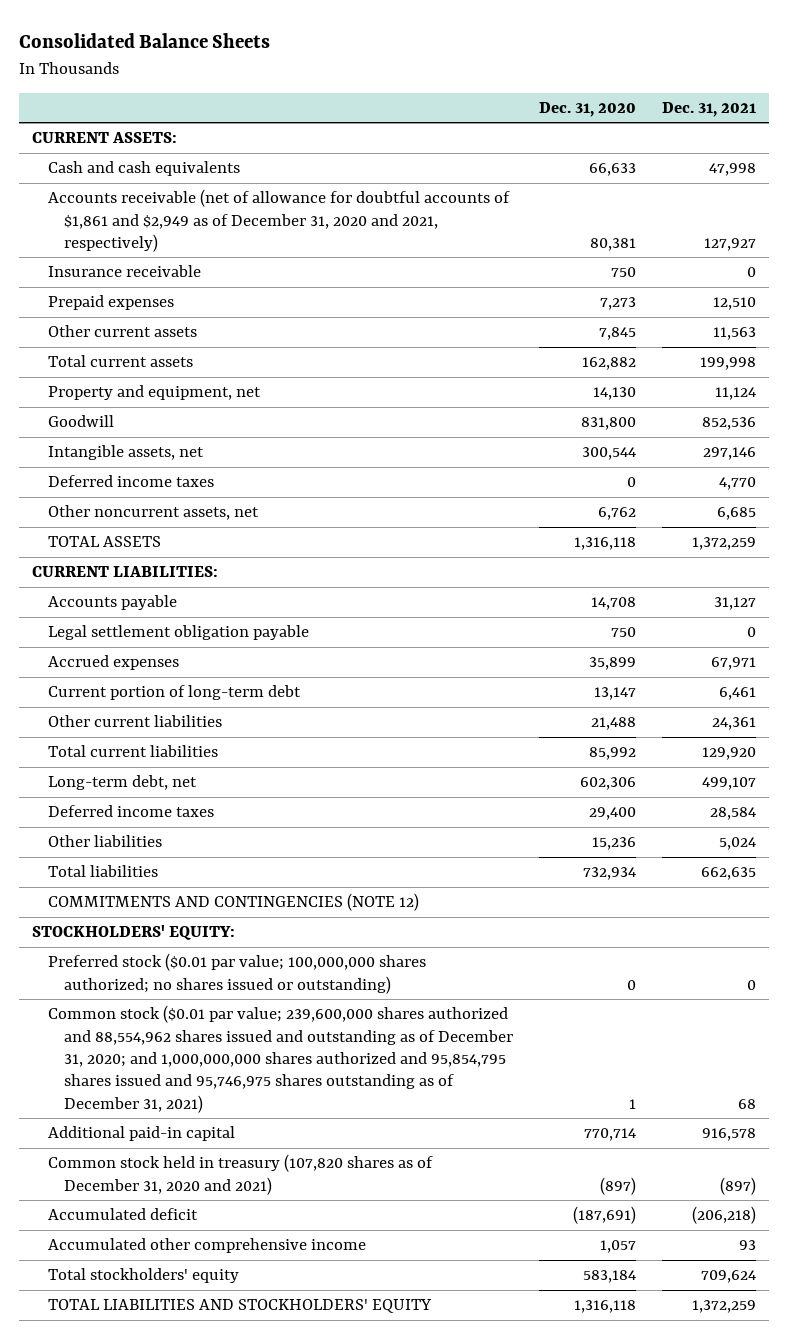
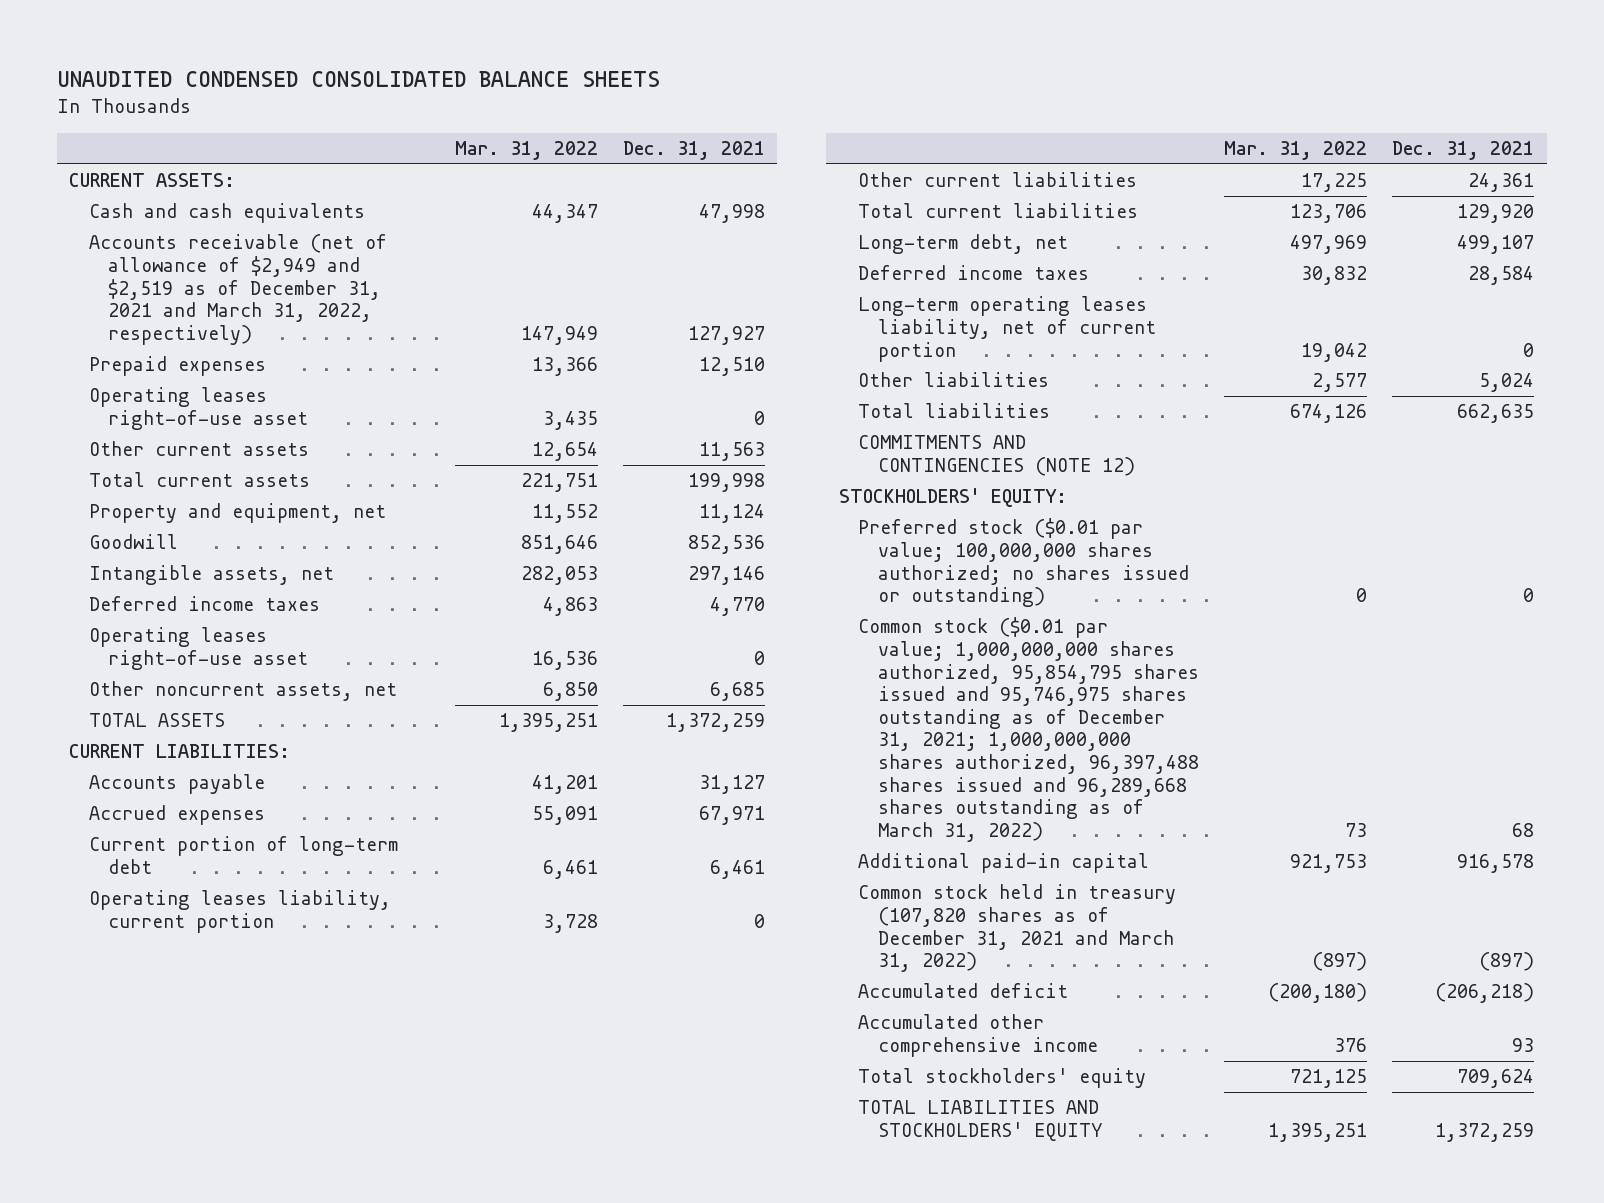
[18,33,270,49] Consolidated Balance Sheets -> [56,70,660,87] UNAUDITED CONDENSED CONSOLIDATED BALANCE SHEETS
[539,102,637,118] Dec. 31, 2020 -> none
none -> [454,141,598,161] Mar. 31, 2022
[48,265,202,278] Insurance receivable -> none
[48,189,511,252] Accounts receivable (net of allowance for doubtful accounts of $1,861 and $2,949 as of December 31, 2020 and 2021, respectively) -> [88,234,387,345] Accounts receivable (net of allowance of $2,949 and $2,519 as of December 31, 2021 and March 31, 2022, respectively)
none -> [88,387,309,430] Operating leases right-of-use asset
none -> [88,627,309,670] Operating leases right-of-use asset
[48,625,310,641] Legal settlement obligation payable -> none
none -> [88,890,391,933] Operating leases liability, current portion
none -> [858,296,1157,362] Long-term operating leases liability, net of current portion
[48,1005,514,1113] Common stock ($0.01 par value; 239,600,000 shares authorized and 88,554,962 shares issued and outstanding as of December 31, 2020; and 1,000,000,000 shares authorized and 95,854,795 shares issued and 95,746,975 shares outstanding as of December 31, 2021) -> [858,617,1200,843] Common stock ($0.01 par value; 1,000,000,000 shares authorized, 95,854,795 shares issued and 95,746,975 shares outstanding as of December 31, 2021; 1,000,000,000 shares authorized, 96,397,488 shares issued and 96,289,668 shares outstanding as of March 31, 2022)
[48,1154,434,1195] Common stock held in treasury (107,820 shares as of December 31, 2020 and 2021) -> [858,884,1177,973] Common stock held in treasury (107,820 shares as of December 31, 2021 and March 31, 2022)

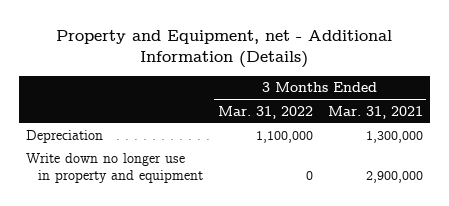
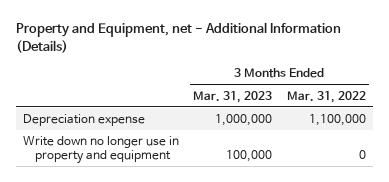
[327,105,423,119] Mar. 31, 2021 -> none
none -> [193,90,273,103] Mar. 31, 2023
[26,130,104,144] Depreciation -> [23,114,146,127] Depreciation expense

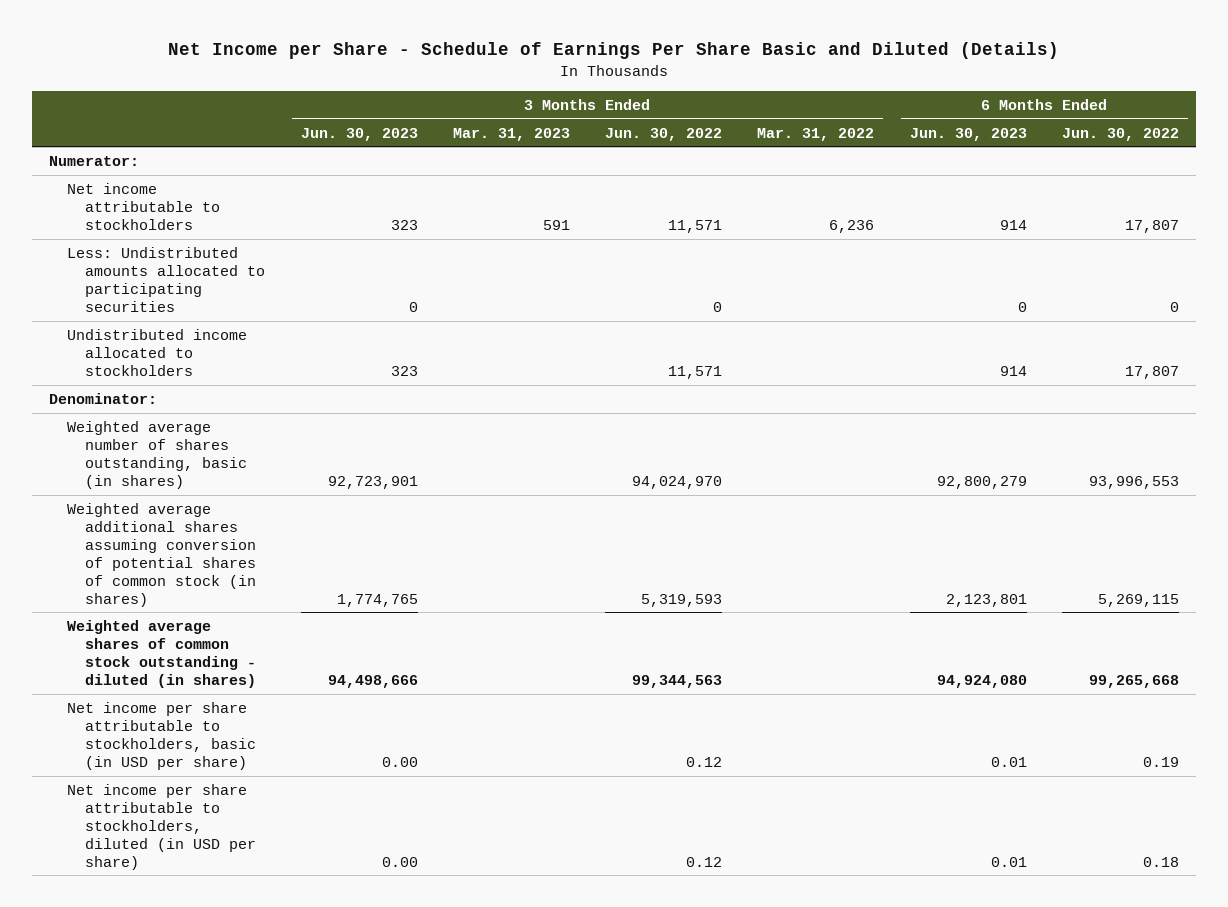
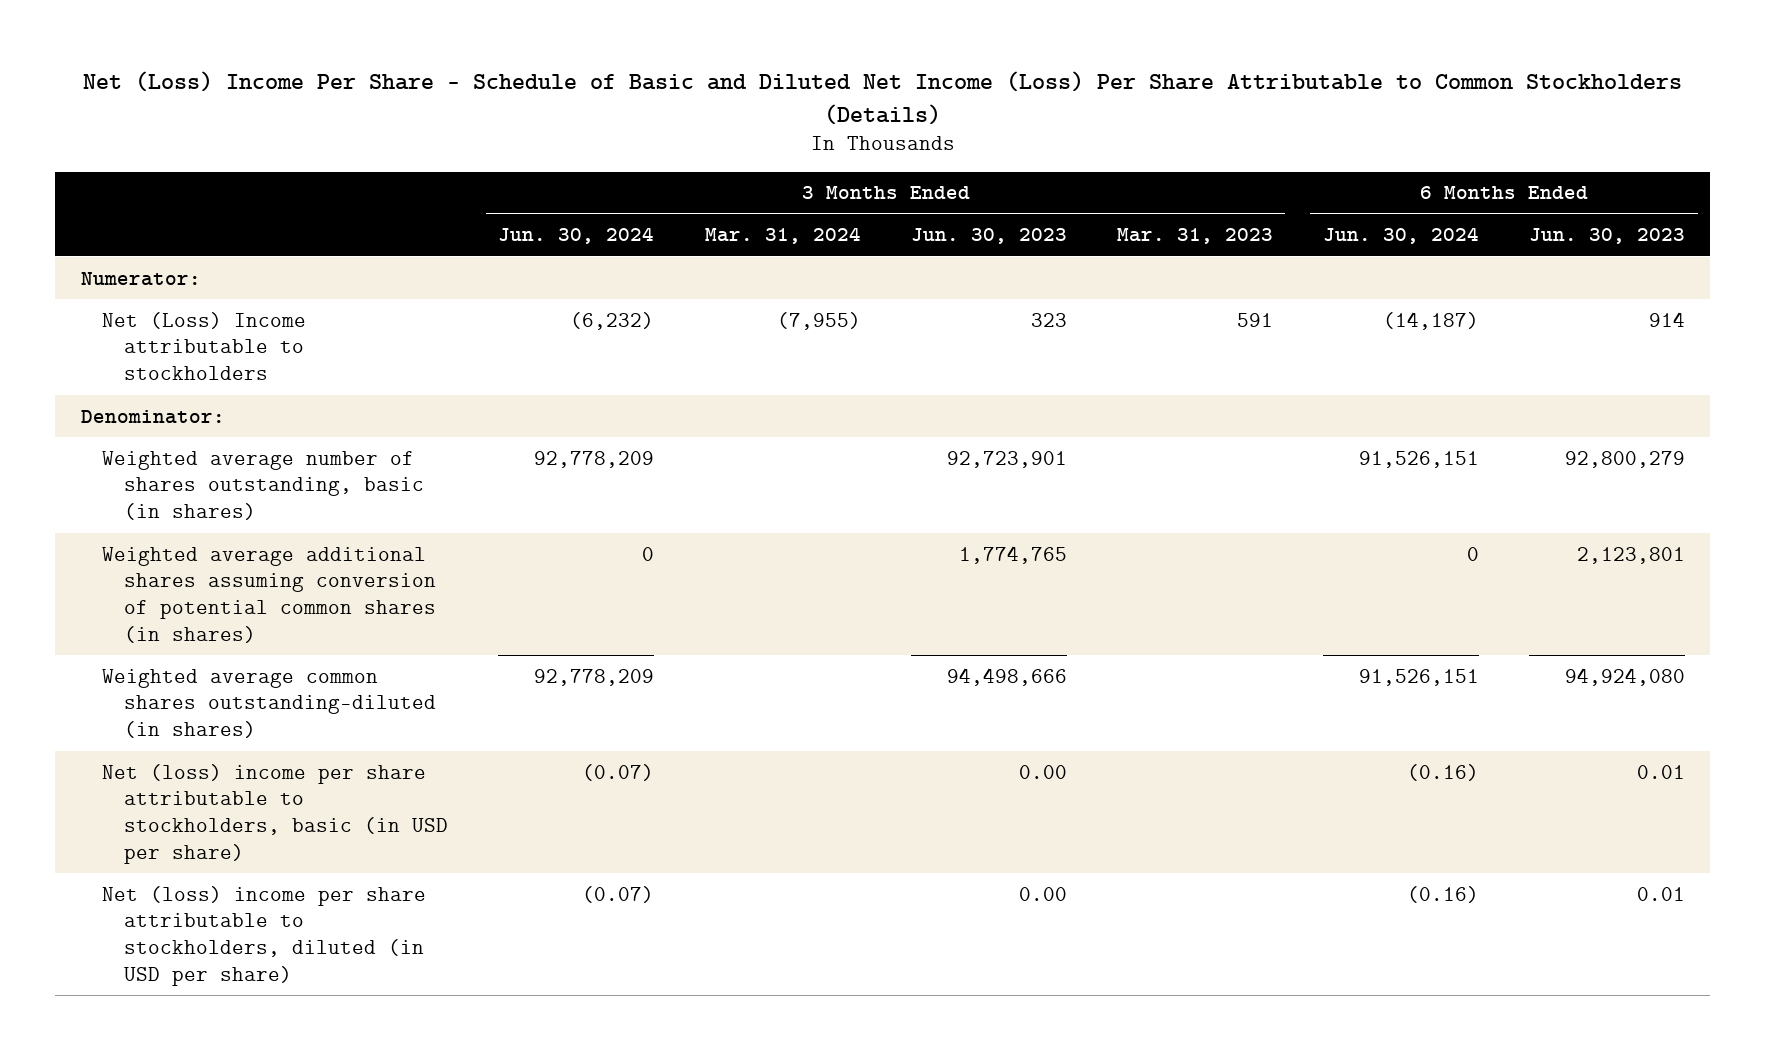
[168,42,1060,60] Net Income per Share - Schedule of Earnings Per Share Basic and Diluted (Details) -> [82,70,1682,125] Net (Loss) Income Per Share - Schedule of Basic and Diluted Net Income (Loss) Per Share Attributable to Common Stockholders (Details)
[605,127,723,141] Jun. 30, 2022 -> none
[757,127,875,141] Mar. 31, 2022 -> none
[1061,127,1179,141] Jun. 30, 2022 -> none
none -> [498,227,655,245] Jun. 30, 2024
none -> [704,227,861,245] Mar. 31, 2024
none -> [1322,227,1479,245] Jun. 30, 2024
[67,246,266,312] Less: Undistributed amounts allocated to participating securities -> none
[67,328,248,376] Undistributed income allocated to stockholders -> none
[67,182,221,230] Net income attributable to stockholders -> [102,311,307,381] Net (Loss) Income attributable to stockholders
[67,502,257,607] Weighted average additional shares assuming conversion of potential shares of common stock (in shares) -> [102,546,437,643] Weighted average additional shares assuming conversion of potential common shares (in shares)
[67,619,257,688] Weighted average shares of common stock outstanding - diluted (in shares) -> [102,668,437,739] Weighted average common shares outstanding-diluted (in shares)
[67,701,257,770] Net income per share attributable to stockholders, basic (in USD per share) -> [102,763,449,864] Net (loss) income per share attributable to stockholders, basic (in USD per share)
[67,783,257,870] Net income per share attributable to stockholders, diluted (in USD per share) -> [102,885,427,986] Net (loss) income per share attributable to stockholders, diluted (in USD per share)

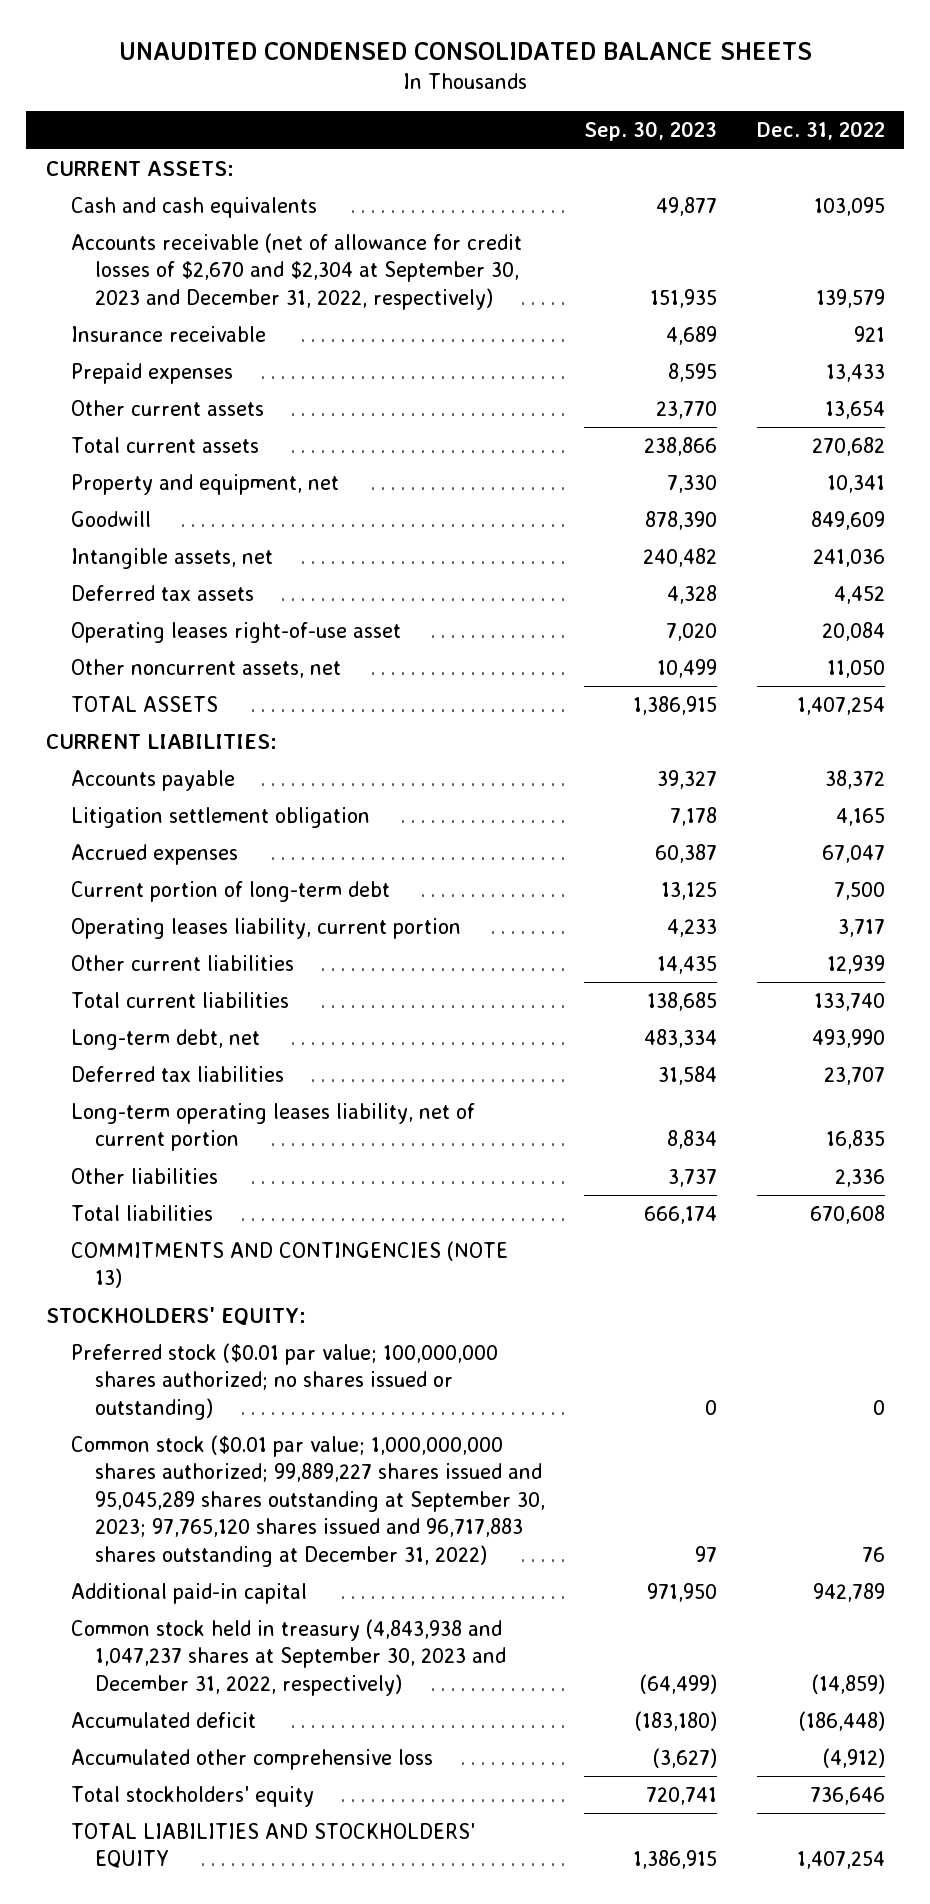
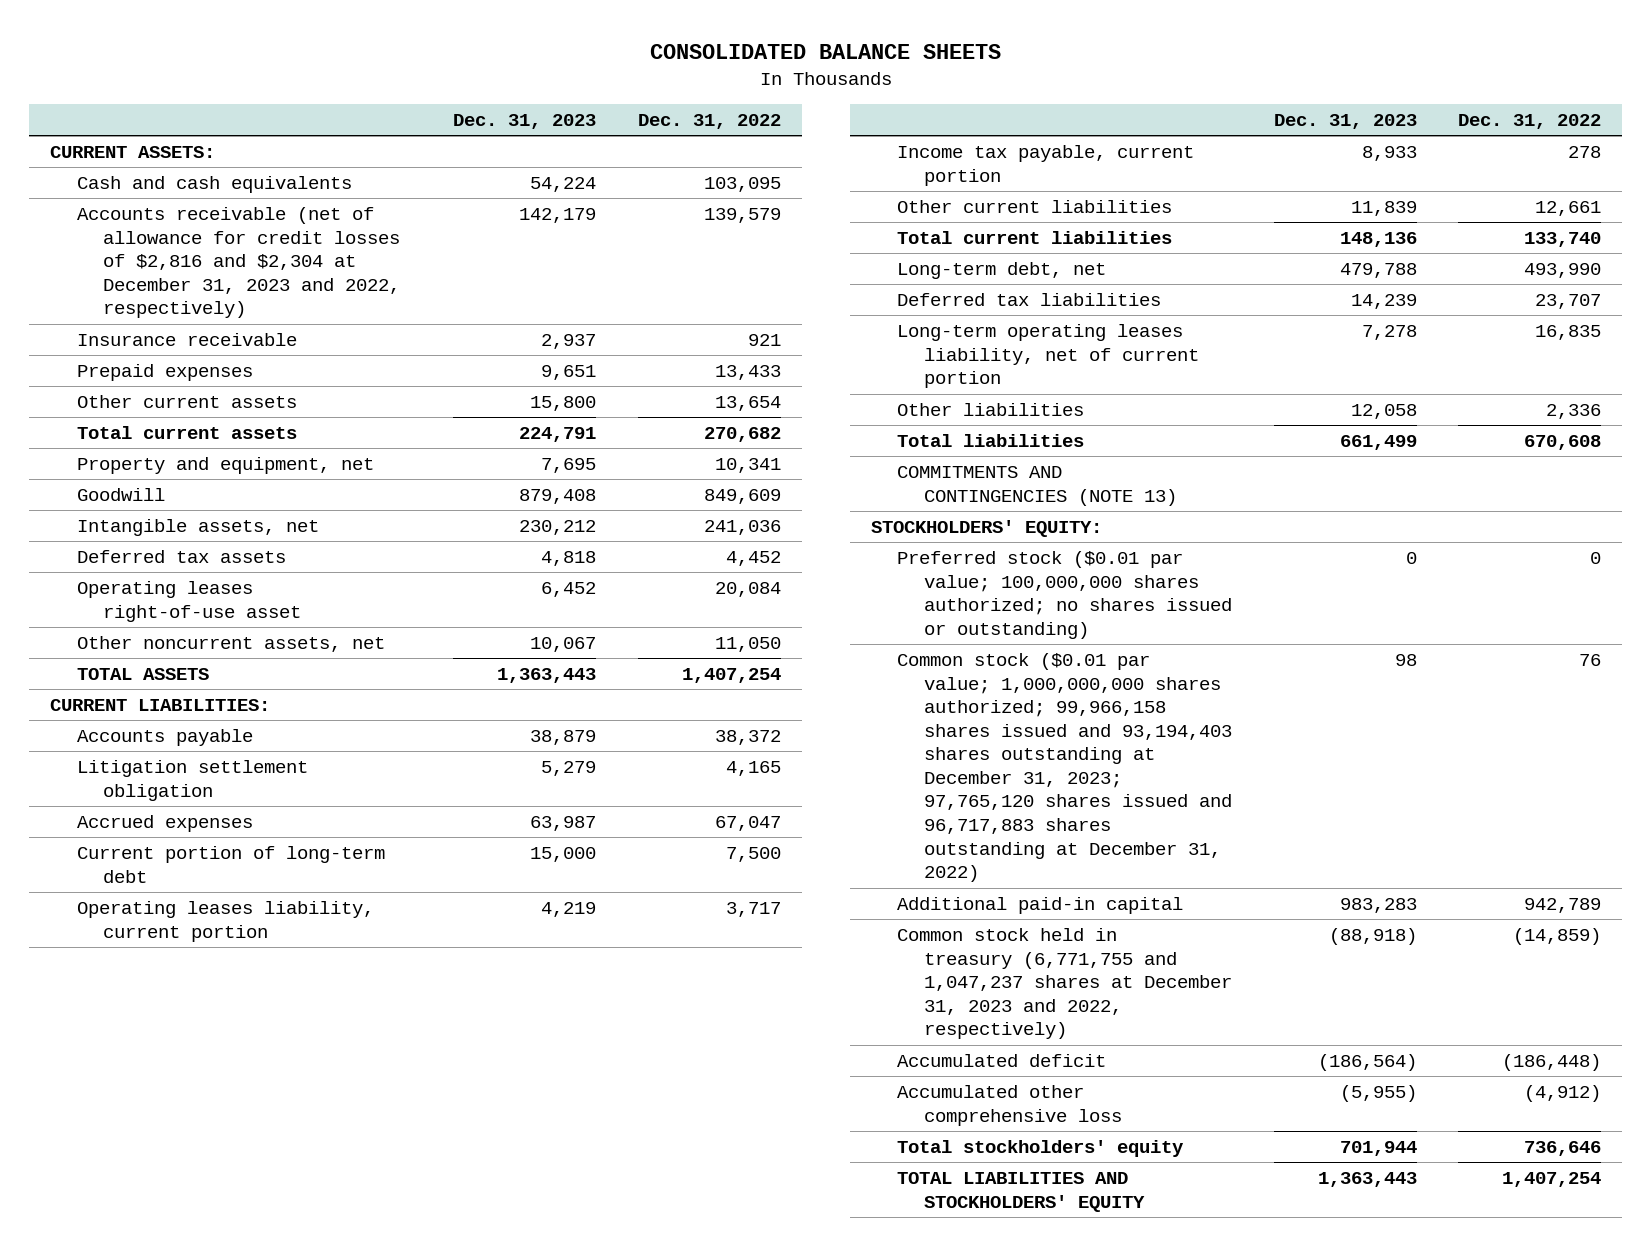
[119,42,813,61] UNAUDITED CONDENSED CONSOLIDATED BALANCE SHEETS -> [649,43,1001,59] CONSOLIDATED BALANCE SHEETS
[584,121,718,142] Sep. 30, 2023 -> none
none -> [452,114,596,130] Dec. 31, 2023
[70,233,522,310] Accounts receivable (net of allowance for credit losses of $2,670 and $2,304 at September 30, 2023 and December 31, 2022, respectively) -> [76,206,401,319] Accounts receivable (net of allowance for credit losses of $2,816 and $2,304 at December 31, 2023 and 2022, respectively)
none -> [897,144,1195,186] Income tax payable, current portion
[826,955,885,975] 12,939 -> [1535,200,1602,216] 12,661
[70,1435,546,1567] Common stock ($0.01 par value; 1,000,000,000 shares authorized; 99,889,227 shares issued and 95,045,289 shares outstanding at September 30, 2023; 97,765,120 shares issued and 96,717,883 shares outstanding at December 31, 2022) -> [897,652,1232,883] Common stock ($0.01 par value; 1,000,000,000 shares authorized; 99,966,158 shares issued and 93,194,403 shares outstanding at December 31, 2023; 97,765,120 shares issued and 96,717,883 shares outstanding at December 31, 2022)
[70,1619,507,1696] Common stock held in treasury (4,843,938 and 1,047,237 shares at September 30, 2023 and December 31, 2022, respectively) -> [897,927,1232,1040] Common stock held in treasury (6,771,755 and 1,047,237 shares at December 31, 2023 and 2022, respectively)

